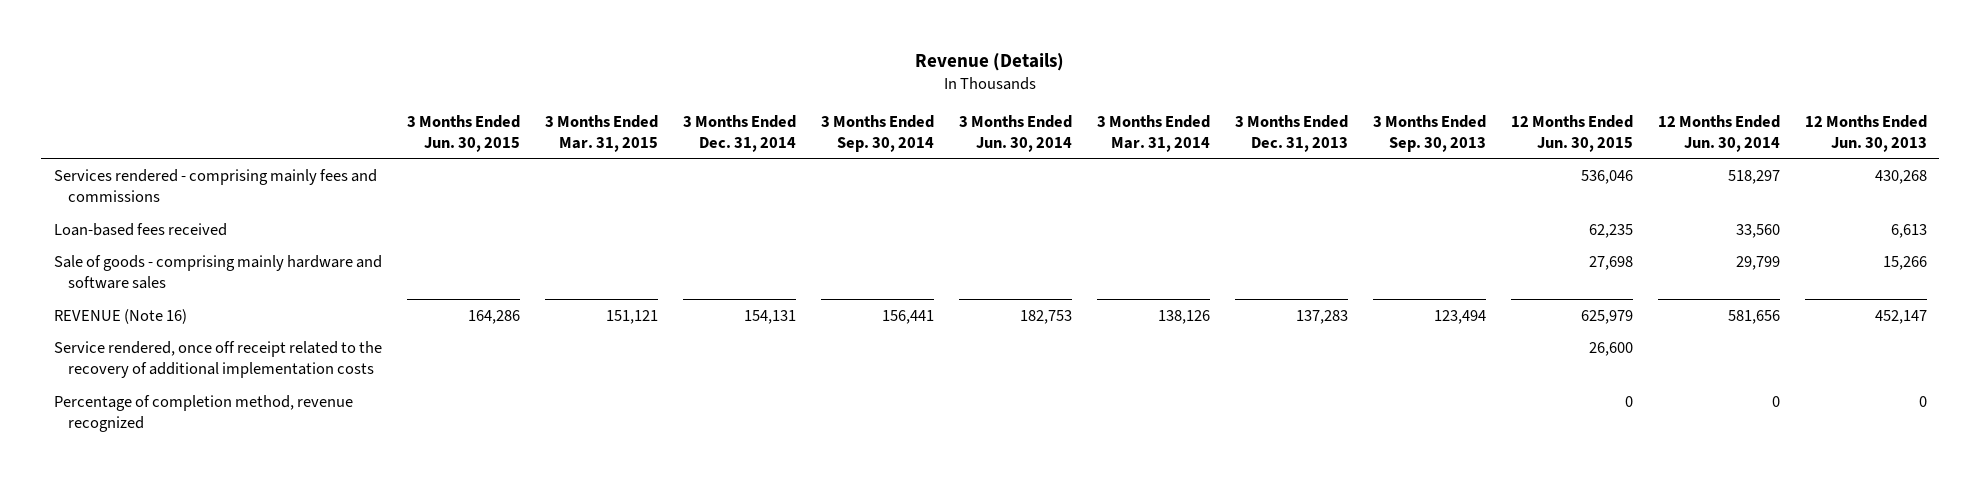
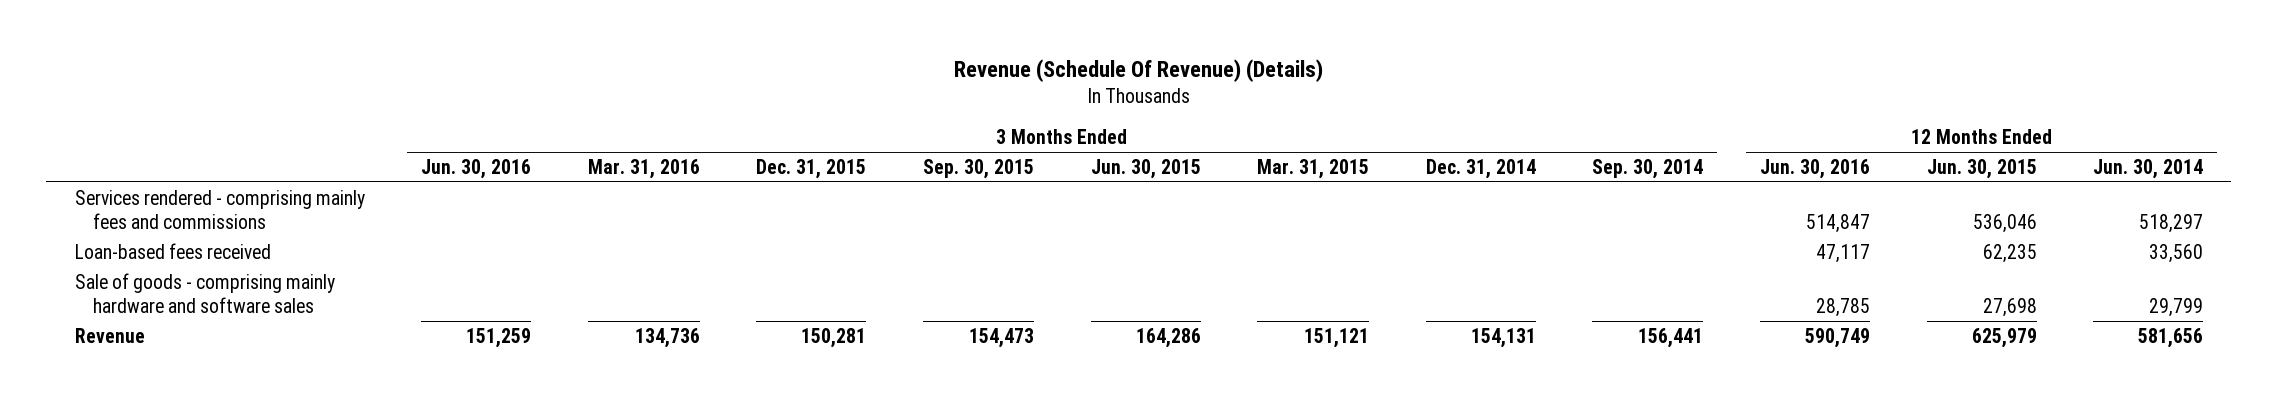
[915,52,1065,71] Revenue (Details) -> [953,58,1323,82] Revenue (Schedule Of Revenue) (Details)
[958,114,1072,152] 3 Months Ended Jun. 30, 2014 -> none
[1096,114,1210,152] 3 Months Ended Mar. 31, 2014 -> none
[1234,114,1348,152] 3 Months Ended Dec. 31, 2013 -> none
[1372,114,1486,152] 3 Months Ended Sep. 30, 2013 -> none
[1804,114,1927,152] 12 Months Ended Jun. 30, 2013 -> none
none -> [421,159,532,180] Jun. 30, 2016
none -> [587,159,700,180] Mar. 31, 2016
none -> [756,159,867,180] Dec. 31, 2015
none -> [922,159,1034,180] Sep. 30, 2015
none -> [1759,159,1870,180] Jun. 30, 2016
[53,340,382,378] Service rendered, once off receipt related to the recovery of additional implementation costs -> none
[53,394,353,432] Percentage of completion method, revenue recognized -> none
[53,308,187,324] REVENUE (Note 16) -> [74,327,145,343] Revenue

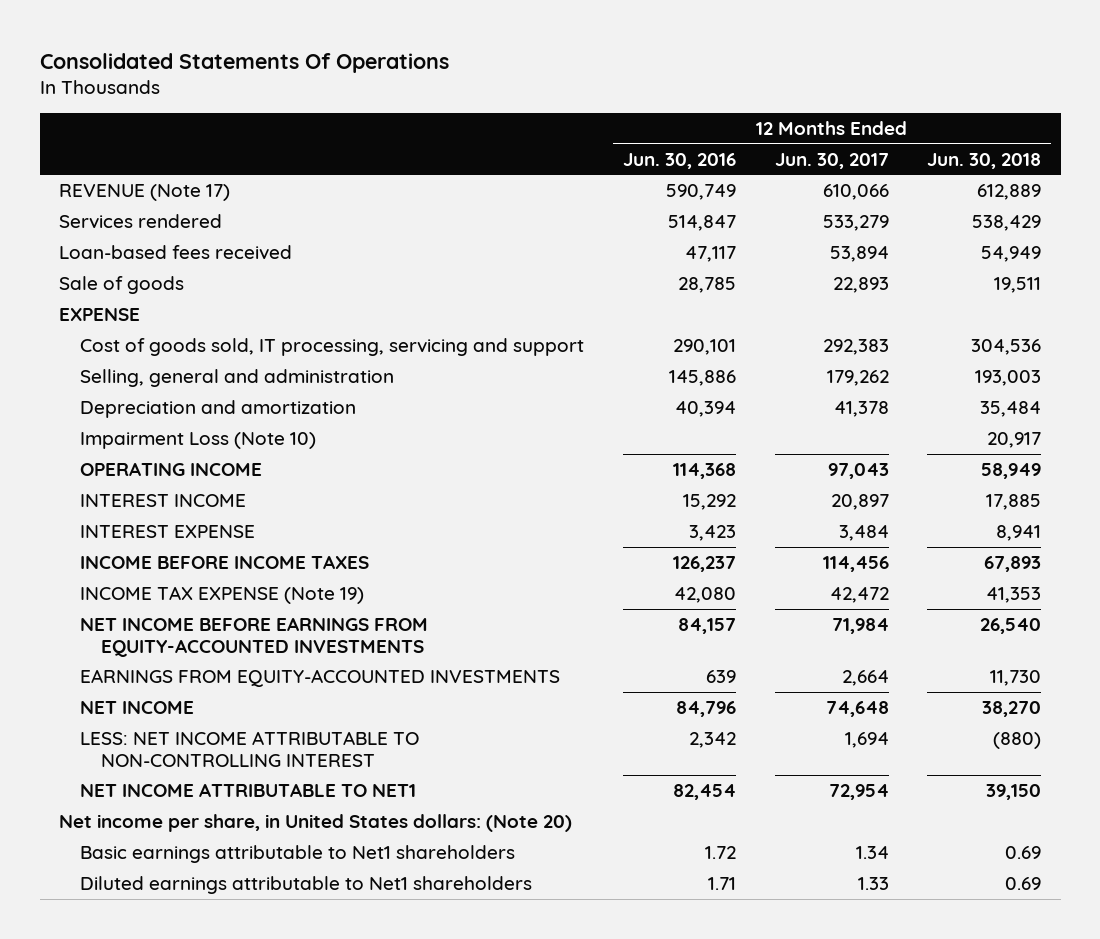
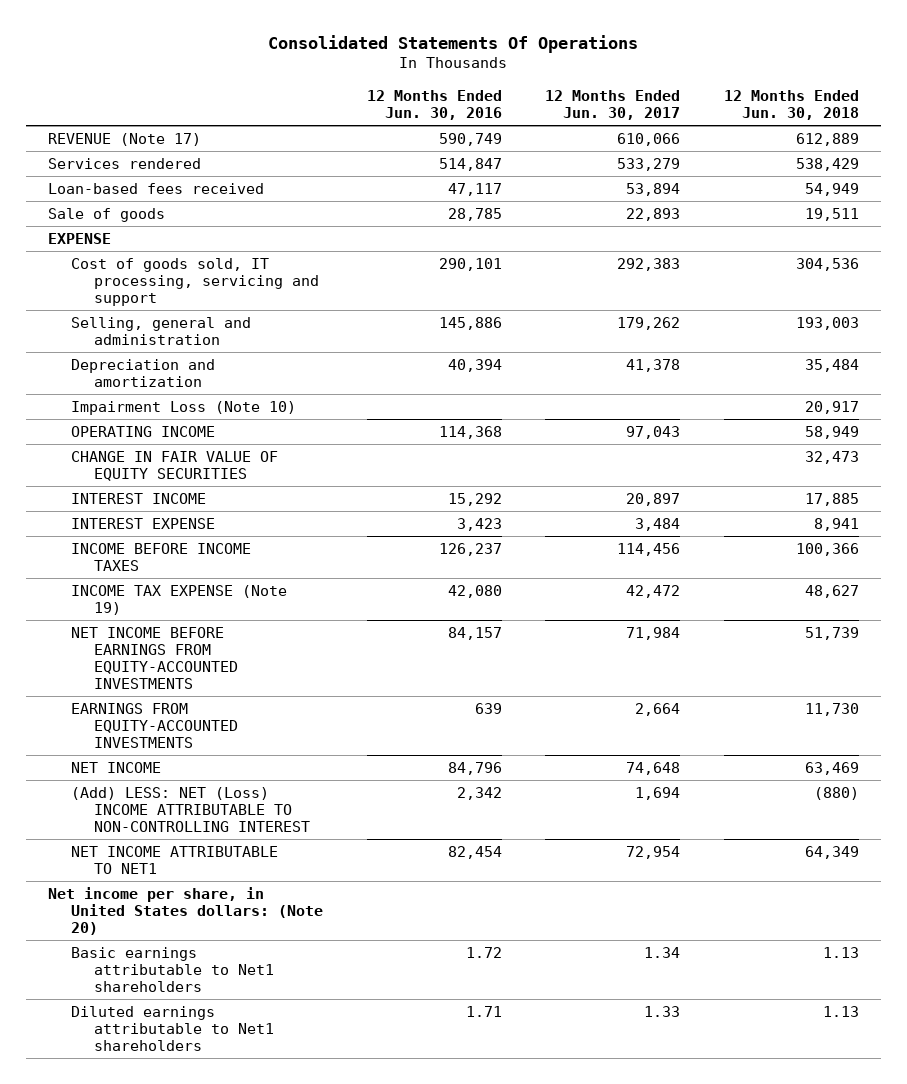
none -> [70,450,278,481] CHANGE IN FAIR VALUE OF EQUITY SECURITIES
[984,555,1042,572] 67,893 -> [796,542,860,556] 100,366
[986,586,1042,603] 41,353 -> [805,584,860,598] 48,627
[980,617,1042,634] 26,540 -> [805,626,860,640] 51,739
[982,700,1042,717] 38,270 -> [805,761,860,775] 63,469
[80,730,420,767] LESS: NET INCOME ATTRIBUTABLE TO NON-CONTROLLING INTEREST -> [70,786,310,833] (Add) LESS: NET (Loss) INCOME ATTRIBUTABLE TO NON-CONTROLLING INTEREST
[986,783,1042,800] 39,150 -> [805,845,860,859] 64,349
[1005,845,1042,859] 0.69 -> [823,946,860,958] 1.13
[1005,876,1042,890] 0.69 -> [823,1005,860,1017] 1.13

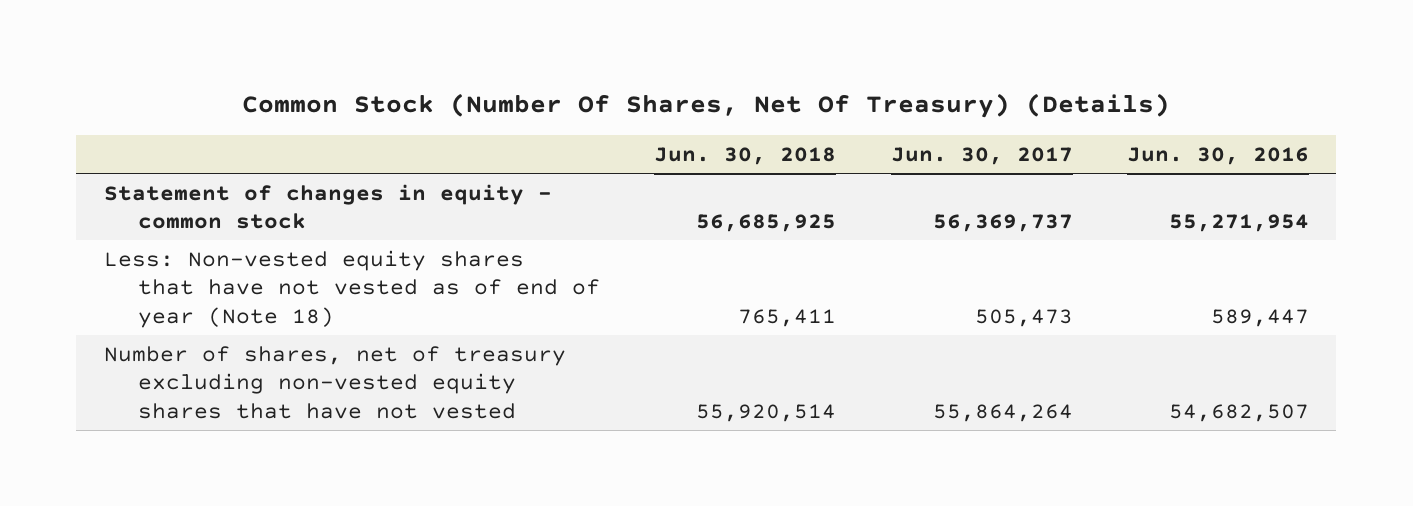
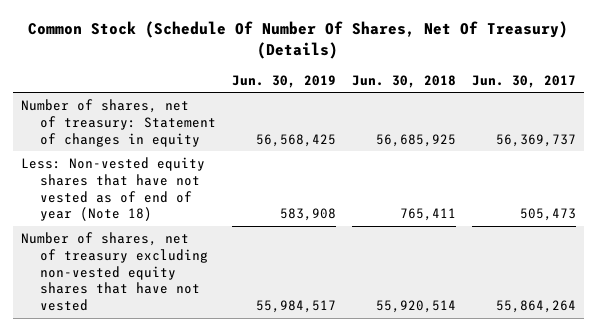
[242,93,1171,119] Common Stock (Number Of Shares, Net Of Treasury) (Details) -> [28,20,569,59] Common Stock (Schedule Of Number Of Shares, Net Of Treasury) (Details)
[1127,146,1310,165] Jun. 30, 2016 -> none
none -> [232,74,337,88] Jun. 30, 2019
[103,183,552,230] Statement of changes in equity - common stock -> [20,98,217,147] Number of shares, net of treasury: Statement of changes in equity

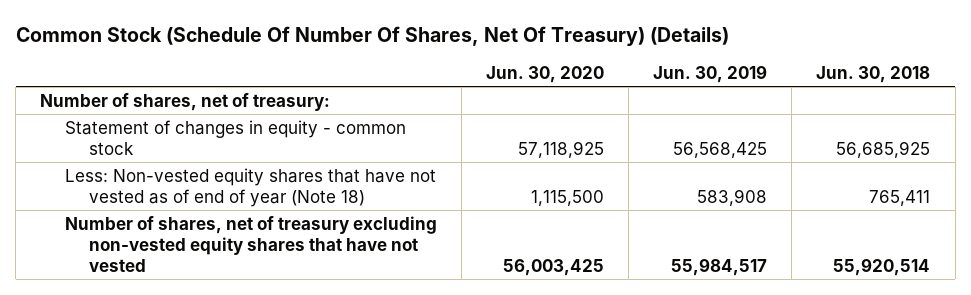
[472,74,577,88] Jun. 30, 2017 -> none
none -> [485,66,604,84] Jun. 30, 2020
none -> [40,92,331,111] Number of shares, net of treasury:
[20,98,217,147] Number of shares, net of treasury: Statement of changes in equity -> [64,119,406,155] Statement of changes in equity - common stock

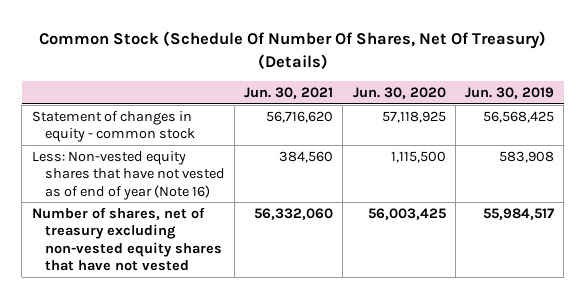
[816,66,931,84] Jun. 30, 2018 -> none
none -> [244,87,334,100] Jun. 30, 2021
[40,92,331,111] Number of shares, net of treasury: -> none
[64,167,436,207] Less: Non-vested equity shares that have not vested as of end of year (Note 18) -> [31,150,225,200] Less: Non-vested equity shares that have not vested as of end of year (Note 16)

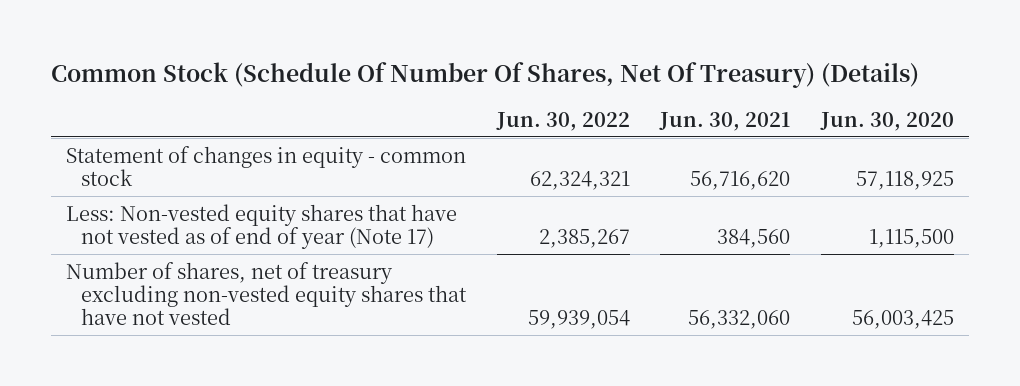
[464,87,554,100] Jun. 30, 2019 -> none
none -> [495,111,630,131] Jun. 30, 2022
[31,150,225,200] Less: Non-vested equity shares that have not vested as of end of year (Note 16) -> [66,203,458,250] Less: Non-vested equity shares that have not vested as of end of year (Note 17)

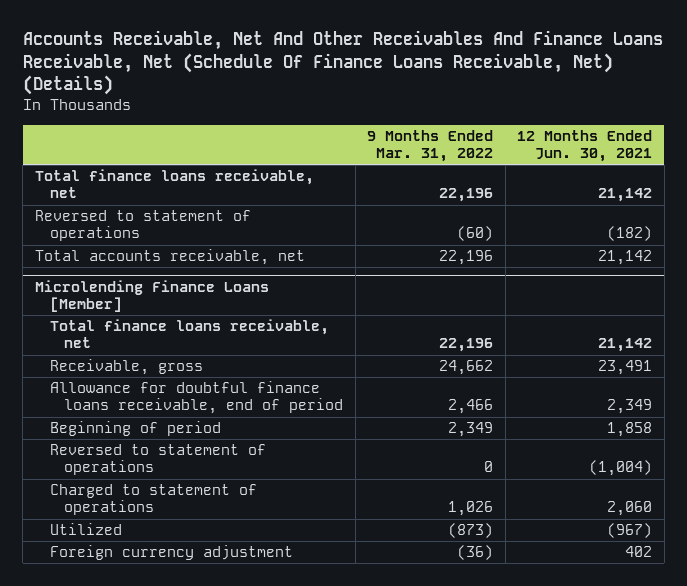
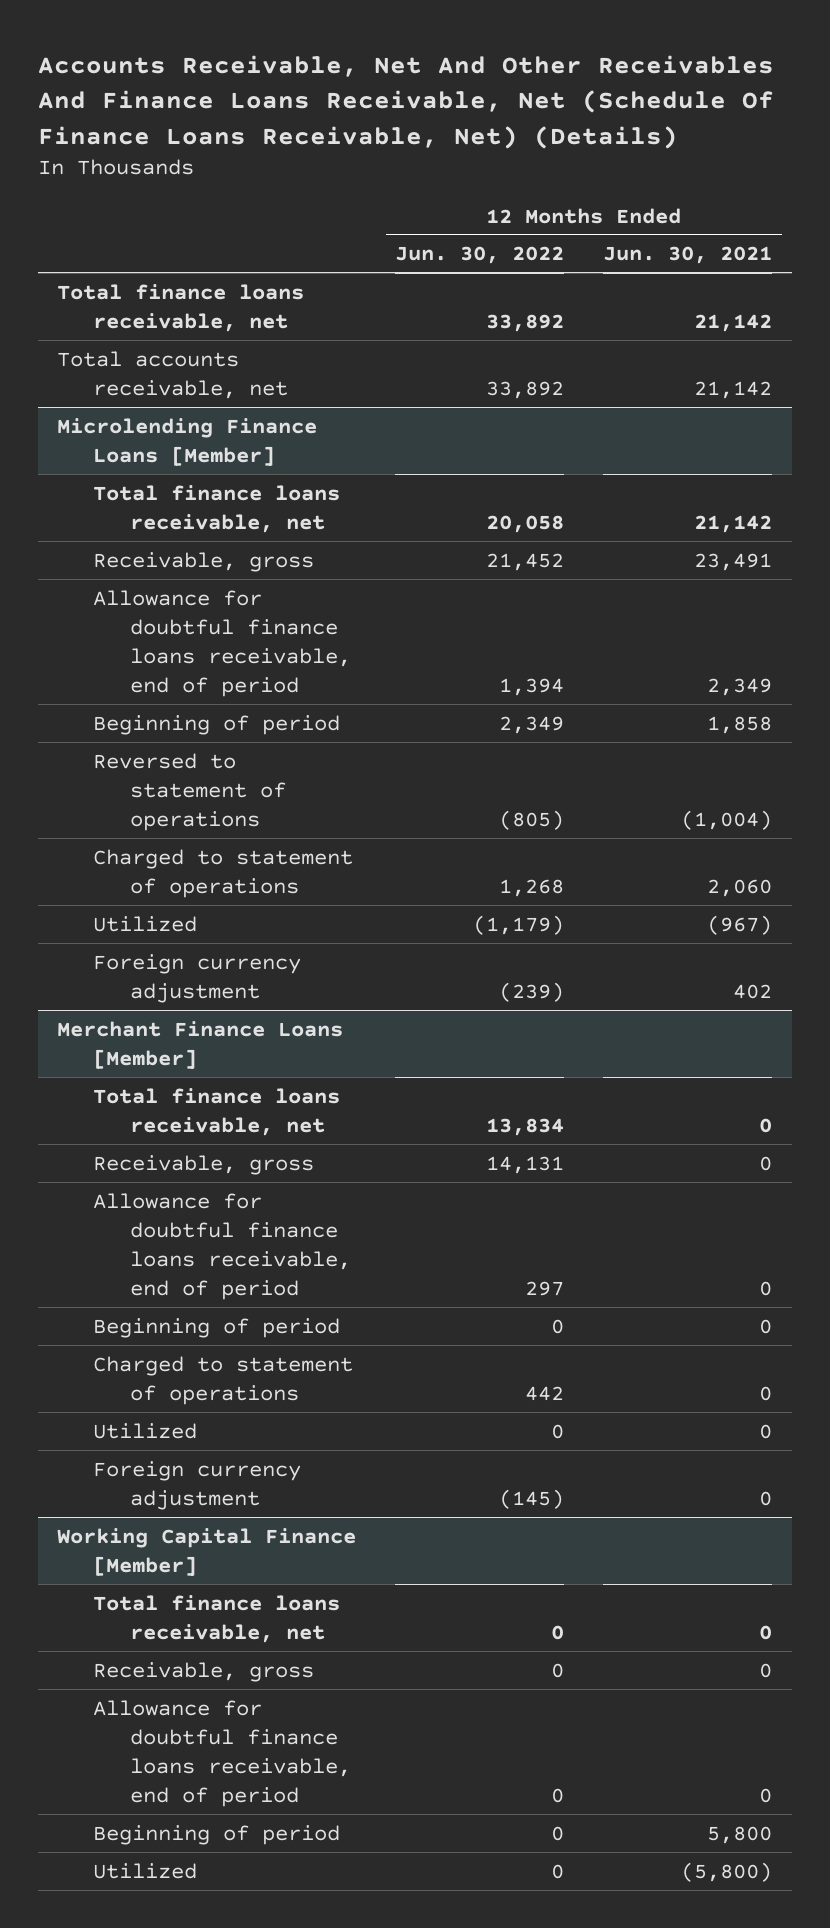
[367,129,494,163] 9 Months Ended Mar. 31, 2022 -> none
none -> [395,246,565,265] Jun. 30, 2022
[34,210,251,242] Reversed to statement of operations -> none
none -> [57,1020,344,1069] Merchant Finance Loans [Member]
none -> [93,1087,341,1136] Total finance loans receivable, net
none -> [93,1154,315,1175] Receivable, gross
none -> [93,1192,351,1301] Allowance for doubtful finance loans receivable, end of period
none -> [93,1317,341,1338] Beginning of period
none -> [93,1355,354,1405] Charged to statement of operations
none -> [93,1422,198,1439] Utilized
none -> [93,1460,302,1510] Foreign currency adjustment
none -> [57,1527,357,1576] Working Capital Finance [Member]
none -> [93,1594,341,1643] Total finance loans receivable, net
none -> [93,1661,315,1682] Receivable, gross
none -> [93,1699,351,1808] Allowance for doubtful finance loans receivable, end of period
none -> [93,1824,341,1845] Beginning of period
none -> [93,1862,198,1879] Utilized

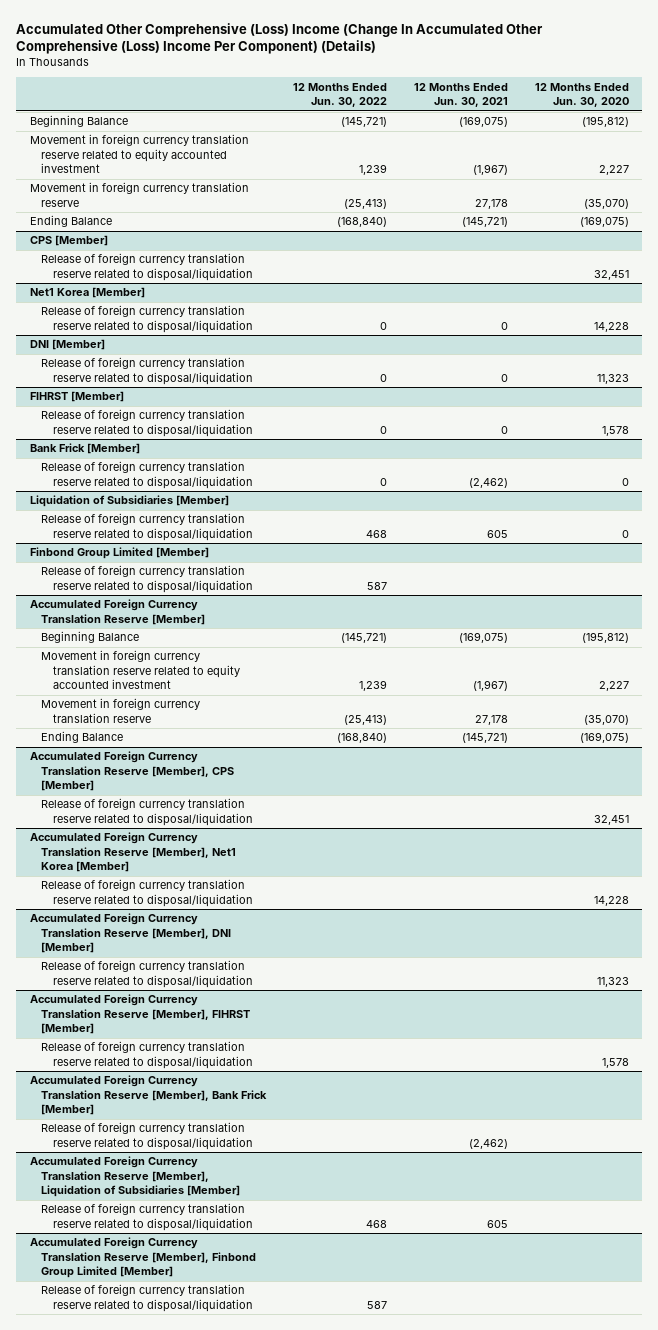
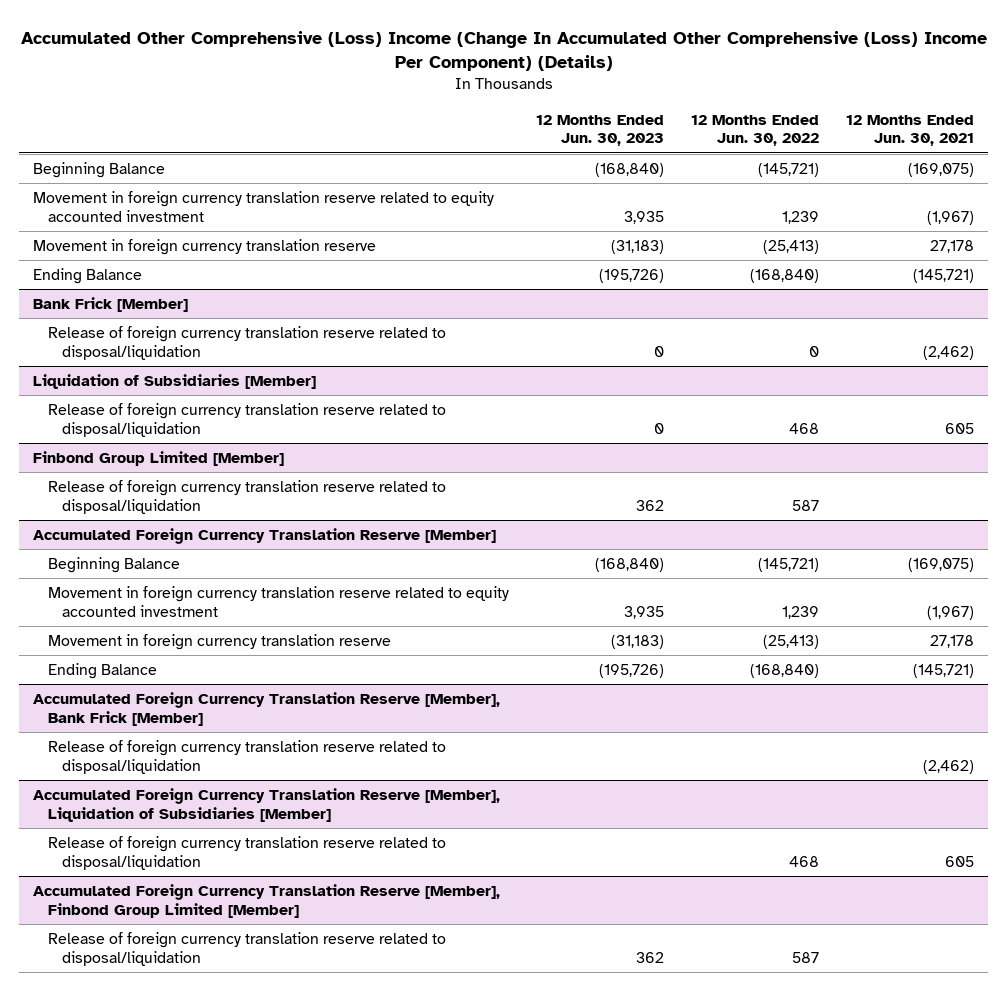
[534,82,629,108] 12 Months Ended Jun. 30, 2020 -> none
none -> [535,114,664,147] 12 Months Ended Jun. 30, 2023
[29,235,108,247] CPS [Member] -> none
[41,253,253,281] Release of foreign currency translation reserve related to disposal/liquidation -> none
[29,287,145,299] Net1 Korea [Member] -> none
[41,305,253,333] Release of foreign currency translation reserve related to disposal/liquidation -> none
[29,339,105,351] DNI [Member] -> none
[41,357,253,385] Release of foreign currency translation reserve related to disposal/liquidation -> none
[29,391,124,403] FIHRST [Member] -> none
[41,409,253,437] Release of foreign currency translation reserve related to disposal/liquidation -> none
[29,751,235,792] Accumulated Foreign Currency Translation Reserve [Member], CPS [Member] -> none
[41,798,253,826] Release of foreign currency translation reserve related to disposal/liquidation -> none
[29,832,237,873] Accumulated Foreign Currency Translation Reserve [Member], Net1 Korea [Member] -> none
[41,879,253,907] Release of foreign currency translation reserve related to disposal/liquidation -> none
[29,913,232,954] Accumulated Foreign Currency Translation Reserve [Member], DNI [Member] -> none
[41,960,253,988] Release of foreign currency translation reserve related to disposal/liquidation -> none
[29,994,251,1035] Accumulated Foreign Currency Translation Reserve [Member], FIHRST [Member] -> none
[41,1041,253,1069] Release of foreign currency translation reserve related to disposal/liquidation -> none

